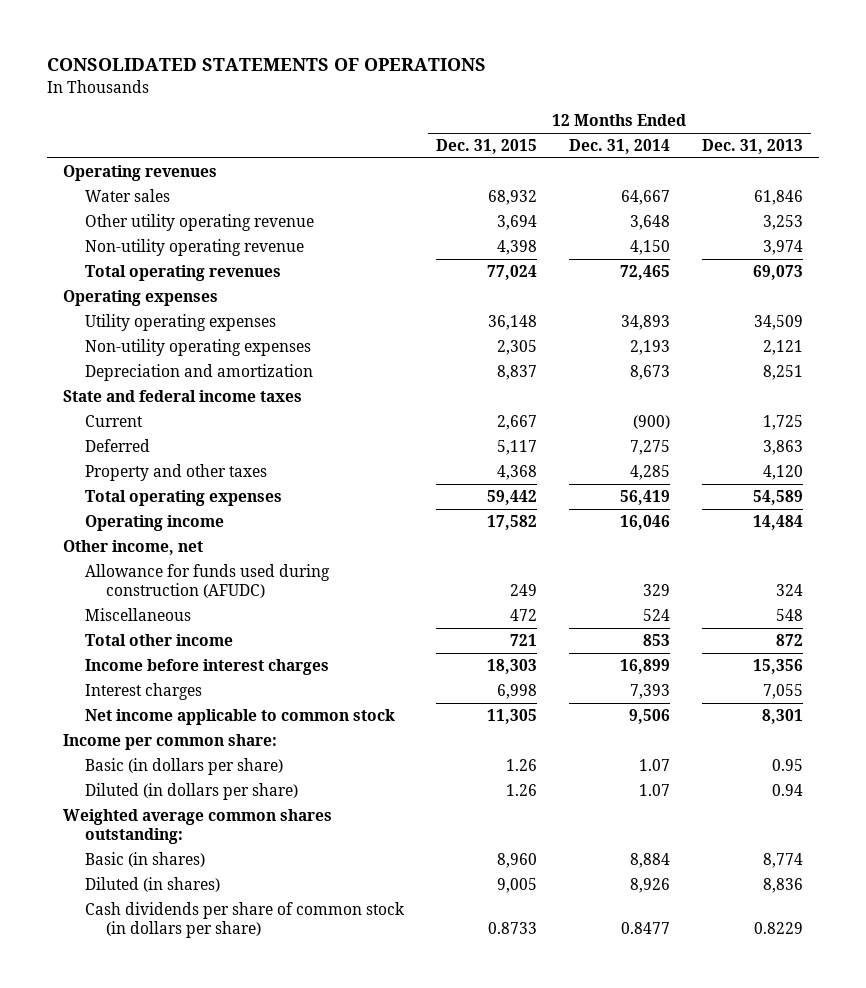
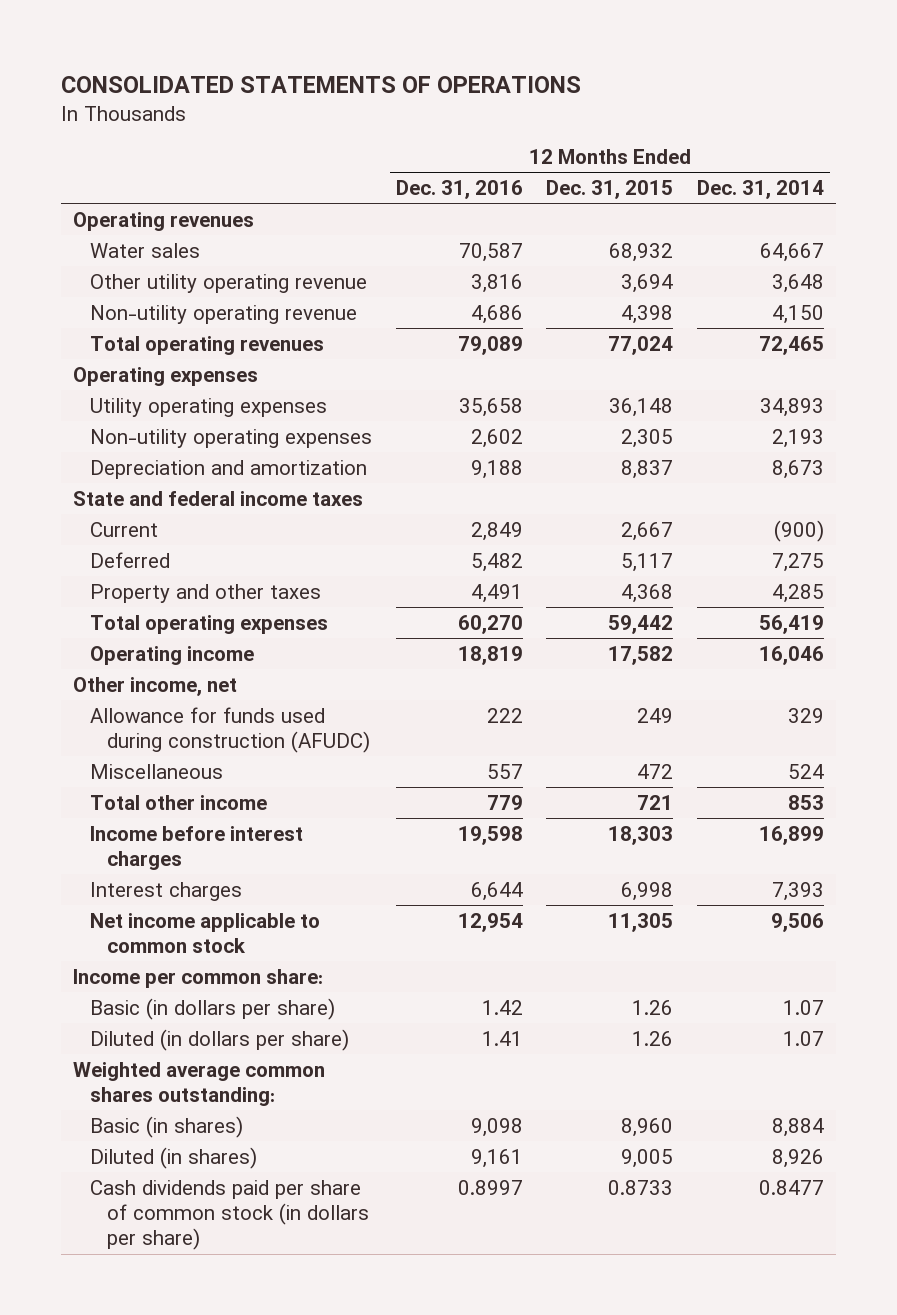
[702,139,804,155] Dec. 31, 2013 -> none
none -> [395,179,523,199] Dec. 31, 2016
[84,902,405,939] Cash dividends per share of common stock (in dollars per share) -> [90,1179,369,1251] Cash dividends paid per share of common stock (in dollars per share)

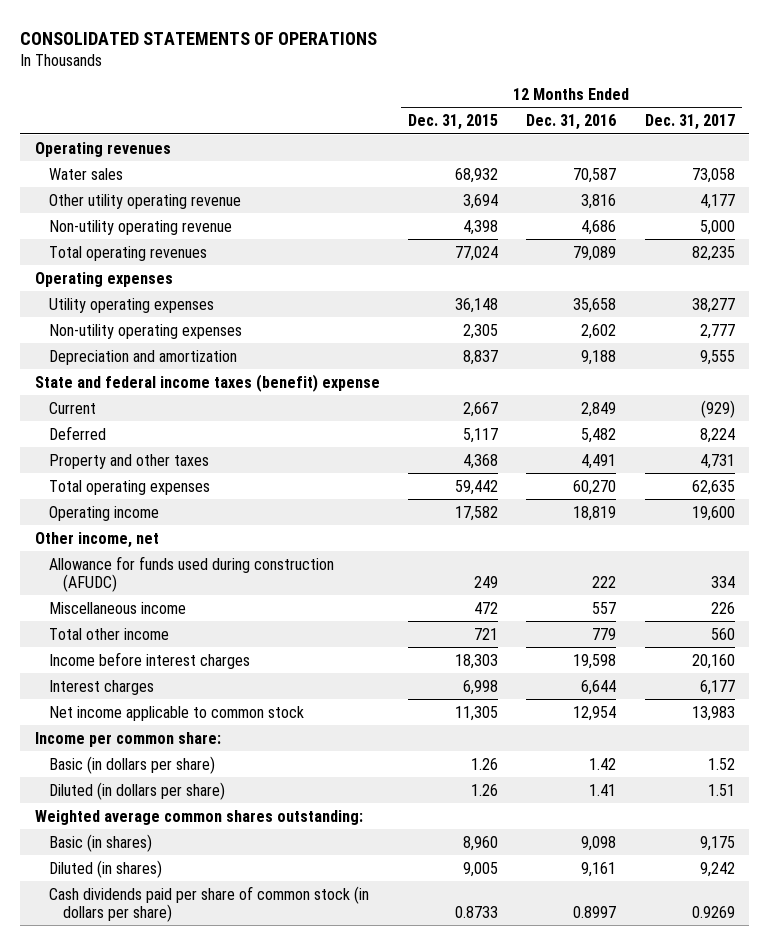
[696,179,824,199] Dec. 31, 2014 -> none
none -> [644,114,735,131] Dec. 31, 2017
[73,490,364,506] State and federal income taxes -> [34,373,380,392] State and federal income taxes (benefit) expense
[90,763,224,779] Miscellaneous -> [48,601,186,614] Miscellaneous income

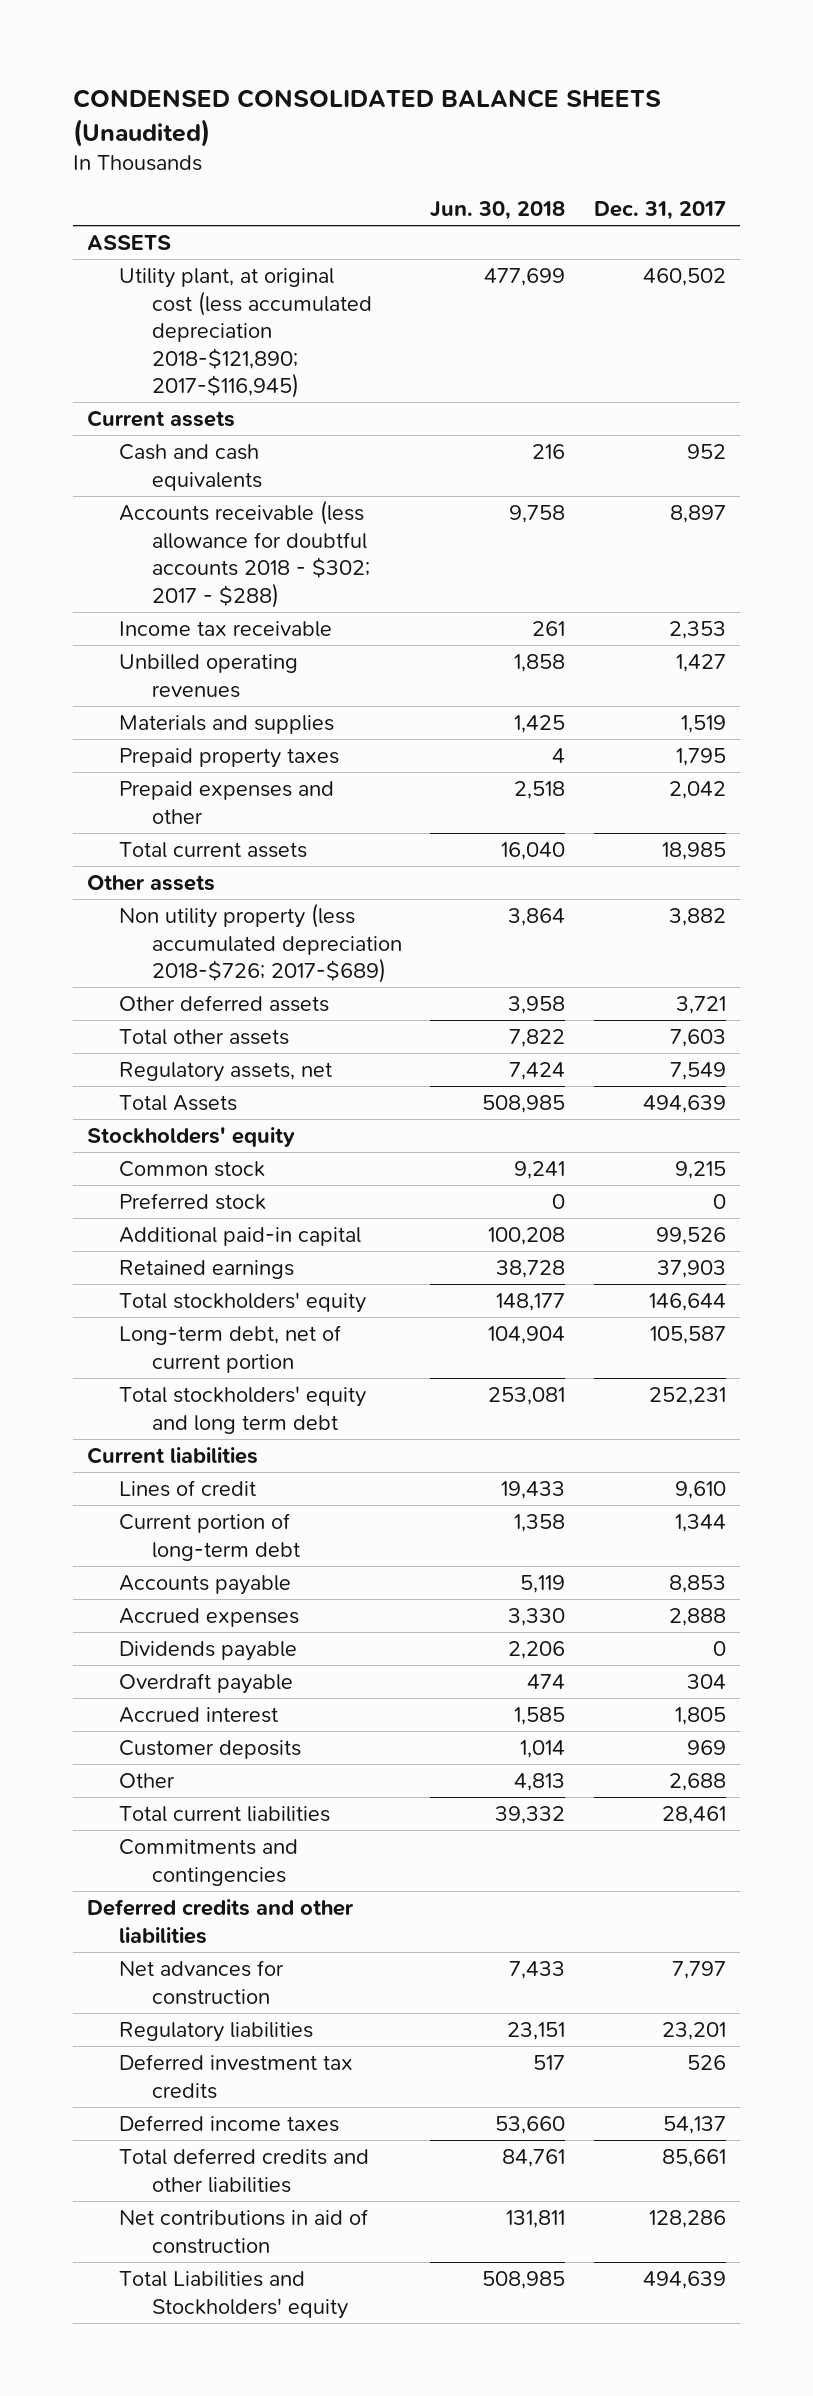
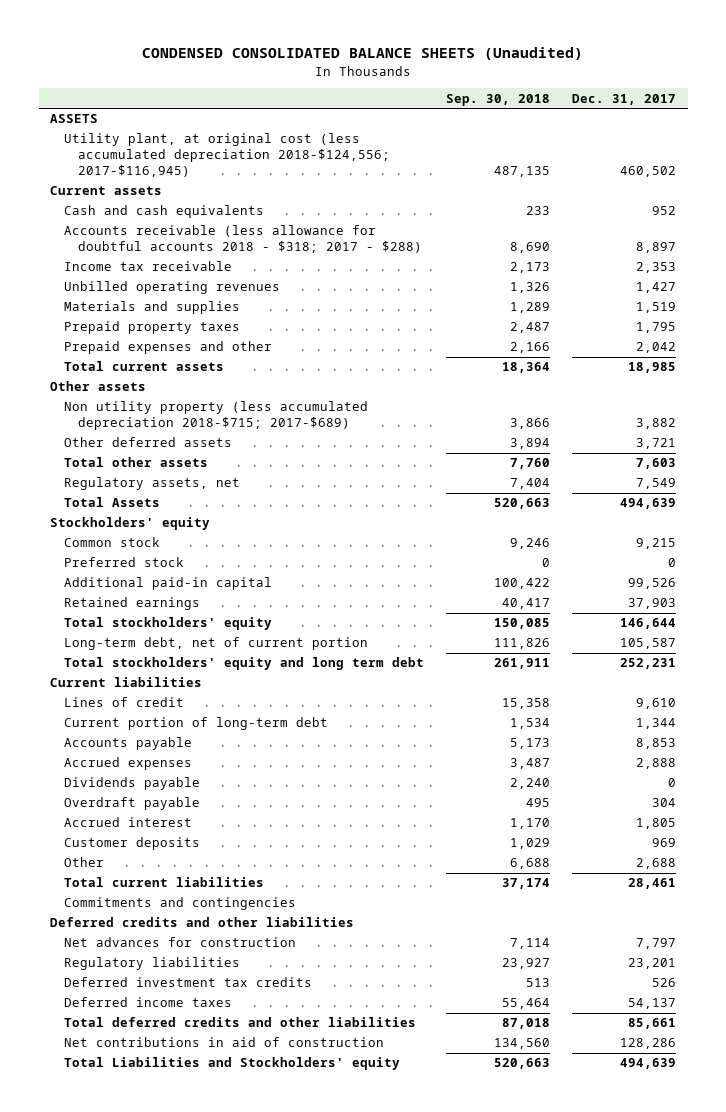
[430,201,566,221] Jun. 30, 2018 -> none
none -> [446,93,551,106] Sep. 30, 2018
[119,268,372,399] Utility plant, at original cost (less accumulated depreciation 2018-$121,890; 2017-$116,945) -> [63,133,390,178] Utility plant, at original cost (less accumulated depreciation 2018-$124,556; 2017-$116,945)
[119,500,370,608] Accounts receivable (less allowance for doubtful accounts 2018 - $302; 2017 - $288) -> [63,225,422,254] Accounts receivable (less allowance for doubtful accounts 2018 - $318; 2017 - $288)
[119,903,402,984] Non utility property (less accumulated depreciation 2018-$726; 2017-$689) -> [63,401,368,431] Non utility property (less accumulated depreciation 2018-$715; 2017-$689)

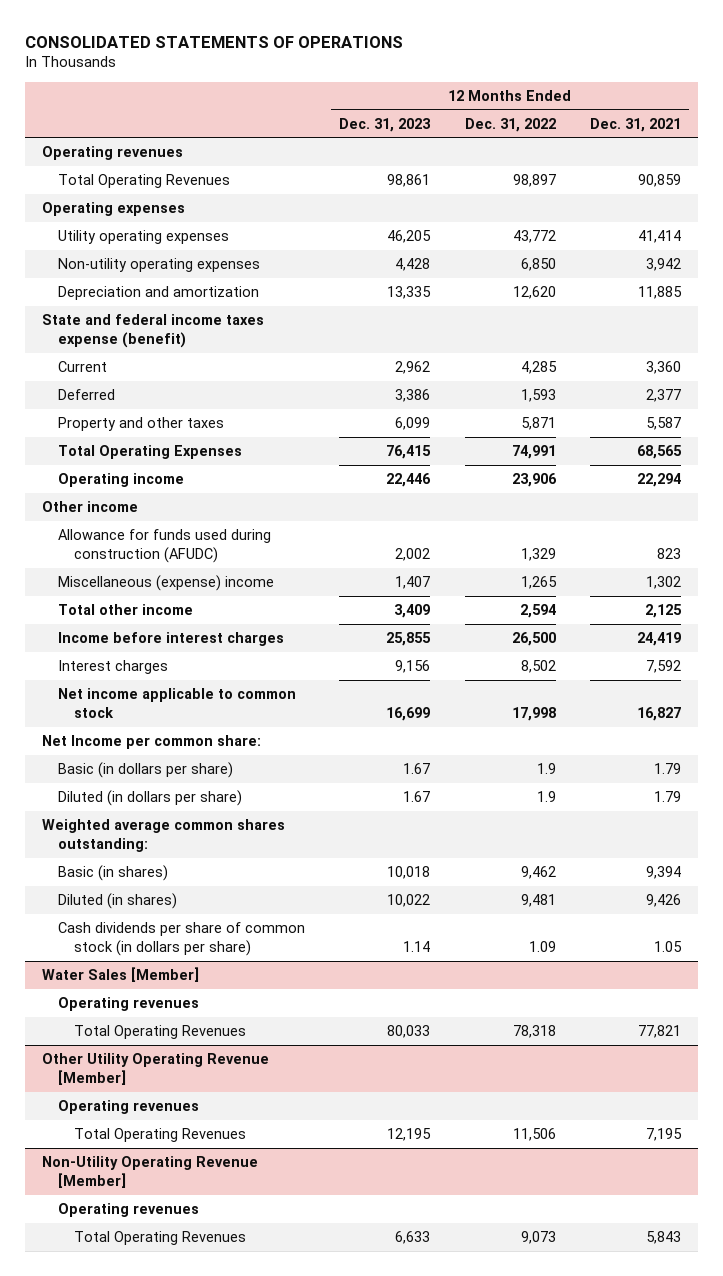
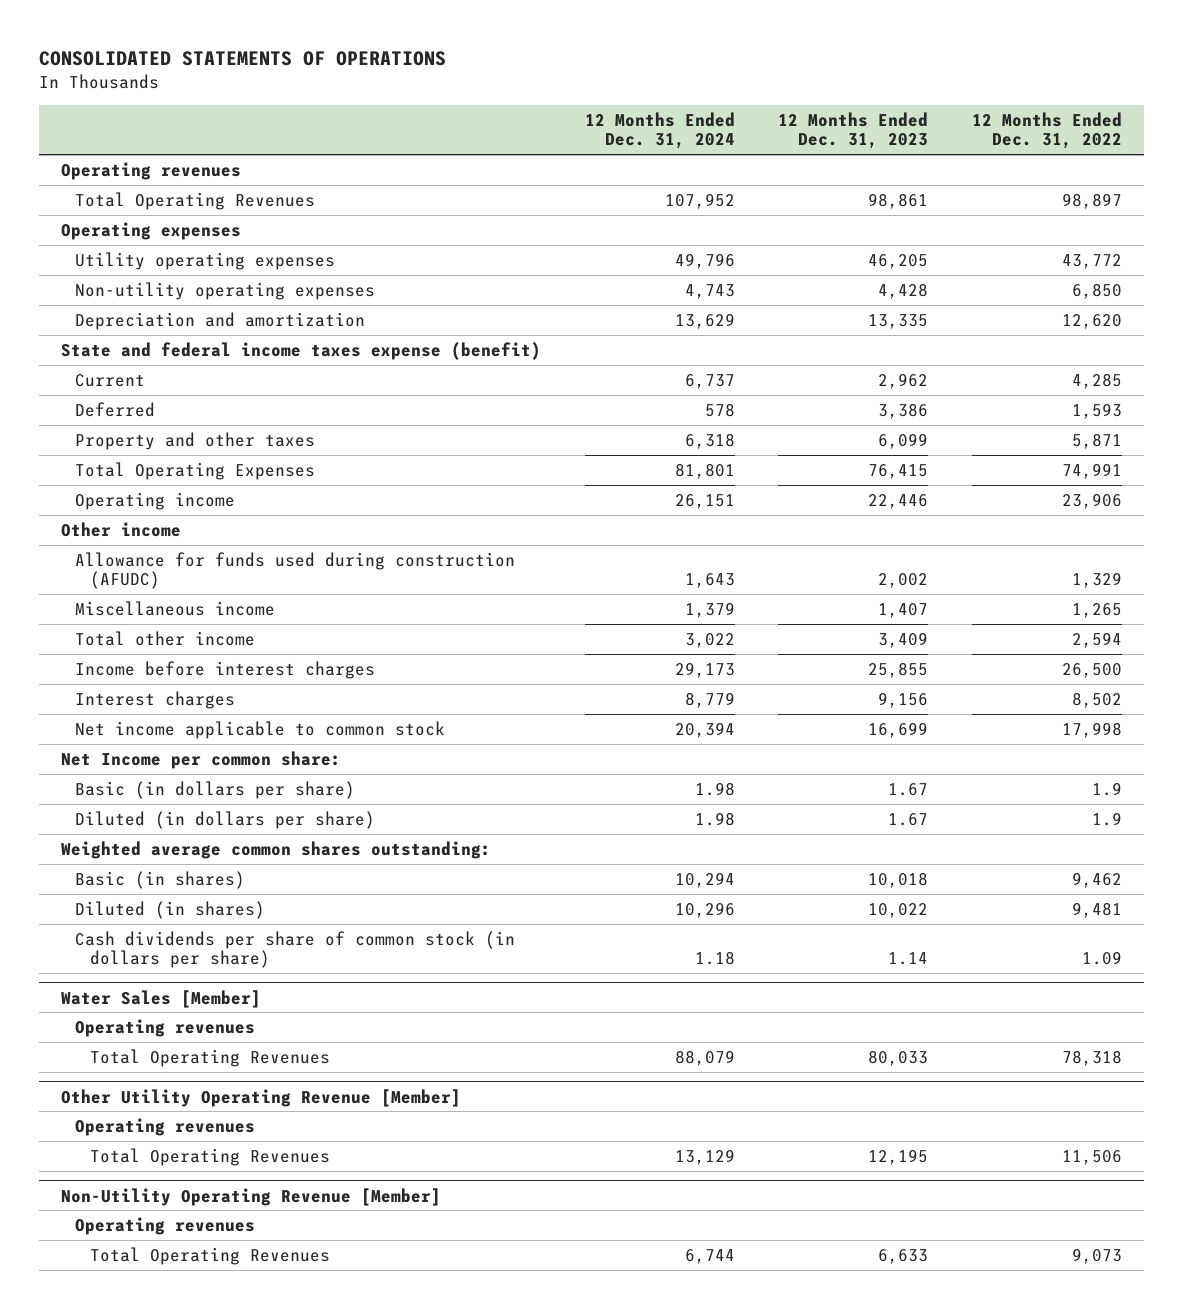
[589,117,681,132] Dec. 31, 2021 -> none
none -> [584,111,735,150] 12 Months Ended Dec. 31, 2024
[58,574,275,591] Miscellaneous (expense) income -> [75,600,276,616] Miscellaneous income

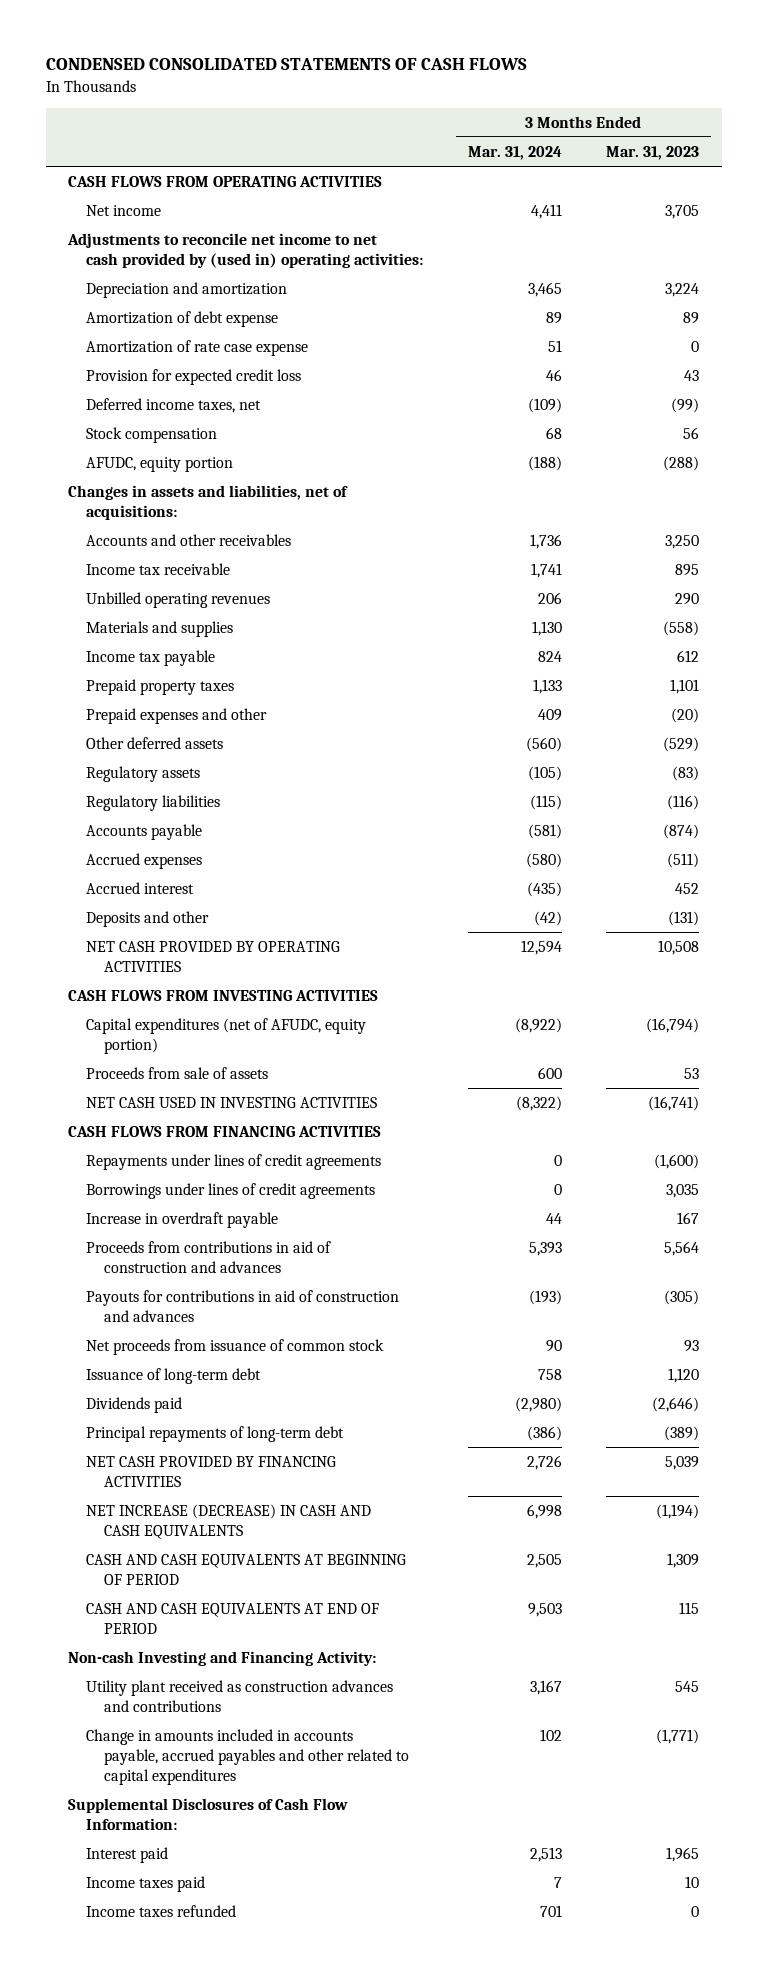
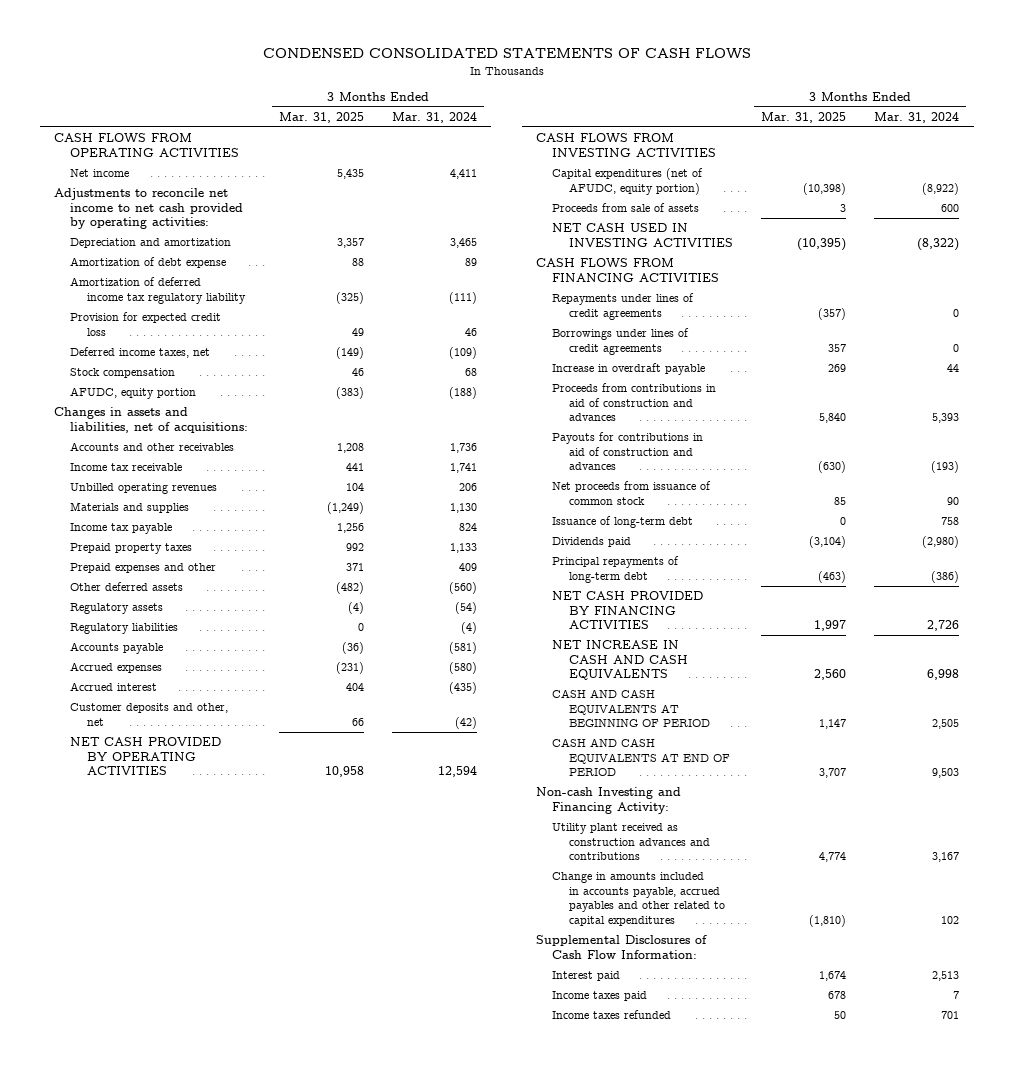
[606,145,700,160] Mar. 31, 2023 -> none
none -> [278,111,364,123] Mar. 31, 2025
[67,233,423,269] Adjustments to reconcile net income to net cash provided by (used in) operating activities: -> [53,188,244,230] Adjustments to reconcile net income to net cash provided by operating activities:
[85,340,308,357] Amortization of rate case expense -> none
none -> [70,277,246,304] Amortization of deferred income tax regulatory liability
[527,766,562,782] (105) -> [455,602,478,615] (54)
[529,795,562,811] (115) -> [461,622,478,635] (4)
[85,911,209,928] Deposits and other -> [70,703,229,726] Customer deposits and other, net
[85,1504,371,1540] NET INCREASE (DECREASE) IN CASH AND CASH EQUIVALENTS -> [552,640,688,681] NET INCREASE IN CASH AND CASH EQUIVALENTS

